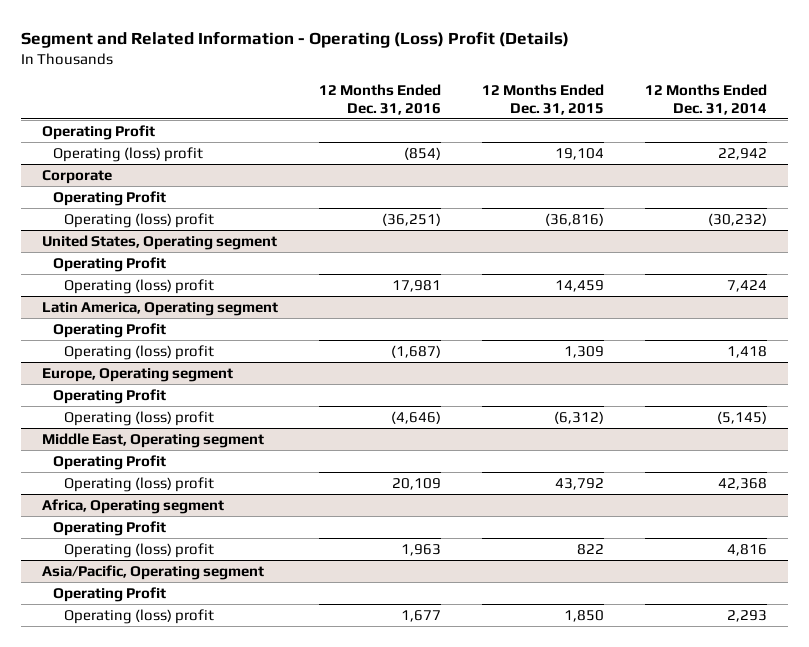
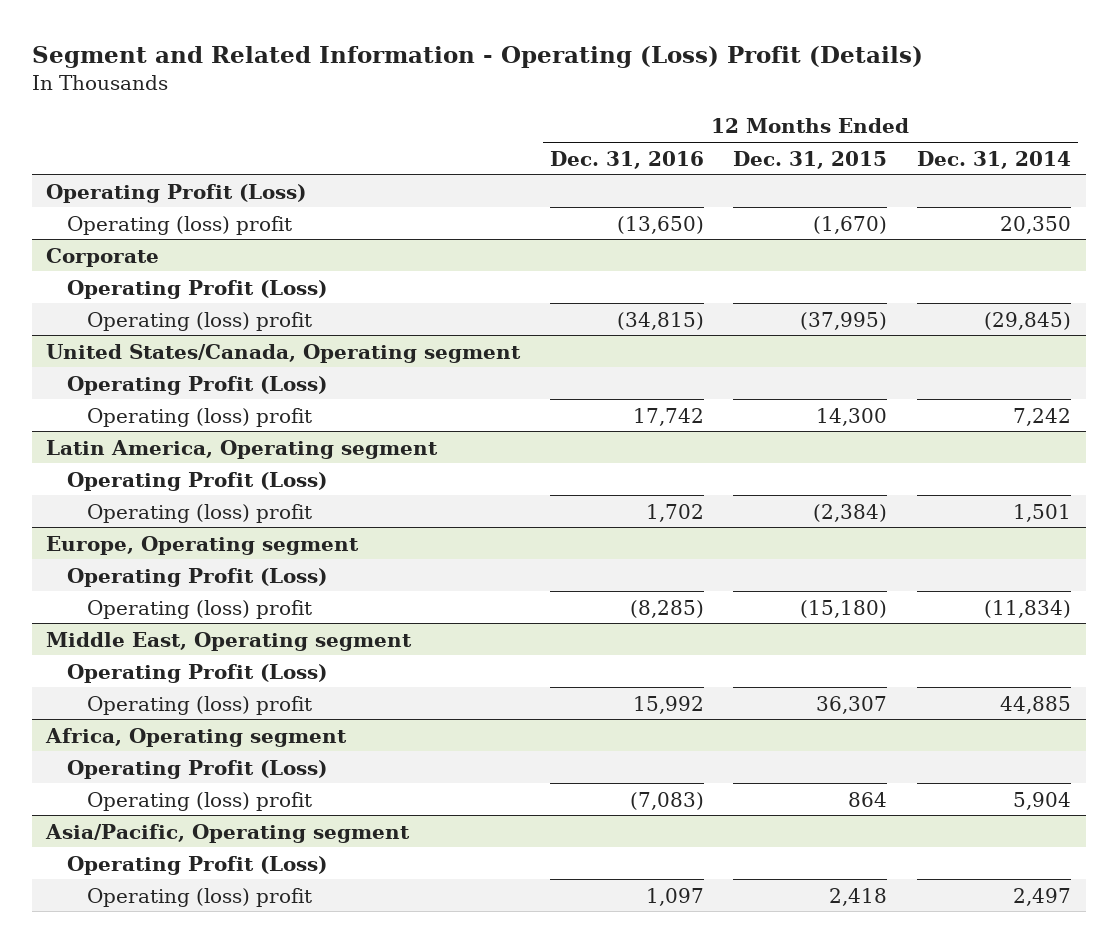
[41,124,155,140] Operating Profit -> [46,183,307,203] Operating Profit (Loss)
[404,146,442,160] (854) -> [616,215,704,234] (13,650)
[555,147,605,160] 19,104 -> [813,215,888,234] (1,670)
[718,147,768,160] 22,942 -> [999,215,1071,234] 20,350
[53,190,167,206] Operating Profit -> [66,279,327,299] Operating Profit (Loss)
[382,212,442,226] (36,251) -> [616,311,704,330] (34,815)
[545,212,605,226] (36,816) -> [800,311,888,330] (37,995)
[708,212,768,226] (30,232) -> [983,311,1071,330] (29,845)
[41,234,277,250] United States, Operating segment -> [46,343,522,363] United States/Canada, Operating segment
[53,256,167,272] Operating Profit -> [66,375,327,395] Operating Profit (Loss)
[392,279,442,292] 17,981 -> [632,407,704,426] 17,742
[555,279,605,292] 14,459 -> [816,407,888,426] 14,300
[727,279,768,292] 7,424 -> [1012,407,1071,426] 7,242
[53,322,167,338] Operating Profit -> [66,471,327,491] Operating Profit (Loss)
[391,344,442,358] (1,687) -> [645,503,704,522] 1,702
[564,345,605,358] 1,309 -> [813,503,888,522] (2,384)
[727,345,768,358] 1,418 -> [1012,503,1071,522] 1,501
[53,388,167,404] Operating Profit -> [66,567,327,587] Operating Profit (Loss)
[391,410,442,424] (4,646) -> [629,599,704,618] (8,285)
[554,410,605,424] (6,312) -> [800,599,888,618] (15,180)
[717,410,768,424] (5,145) -> [983,599,1071,618] (11,834)
[53,454,167,470] Operating Profit -> [66,663,327,683] Operating Profit (Loss)
[392,477,442,490] 20,109 -> [632,695,704,714] 15,992
[555,477,605,490] 43,792 -> [816,695,888,714] 36,307
[718,477,768,490] 42,368 -> [999,695,1071,714] 44,885
[53,520,167,536] Operating Profit -> [66,759,327,779] Operating Profit (Loss)
[401,543,442,556] 1,963 -> [629,791,704,810] (7,083)
[577,543,605,555] 822 -> [848,791,888,807] 864
[727,543,768,556] 4,816 -> [1012,791,1071,810] 5,904
[53,586,167,602] Operating Profit -> [66,855,327,875] Operating Profit (Loss)
[401,609,442,622] 1,677 -> [645,887,704,906] 1,097
[564,609,605,622] 1,850 -> [829,887,888,906] 2,418
[727,609,768,622] 2,293 -> [1012,887,1071,906] 2,497

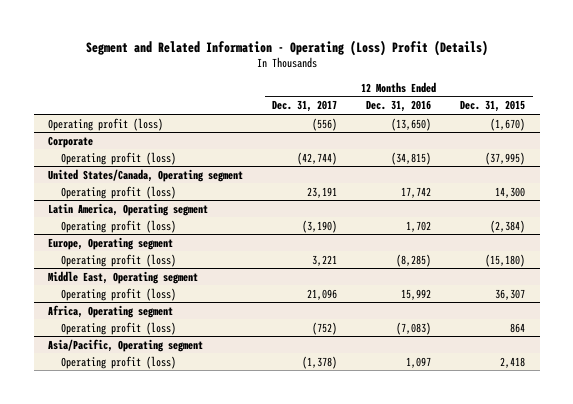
[916,150,1071,169] Dec. 31, 2014 -> none
none -> [272,100,338,113] Dec. 31, 2017
[46,183,307,203] Operating Profit (Loss) -> none
[66,215,292,235] Operating (loss) profit -> [48,117,164,131] Operating profit (loss)
[66,279,327,299] Operating Profit (Loss) -> none
[87,311,313,331] Operating (loss) profit -> [61,151,177,165] Operating profit (loss)
[66,375,327,395] Operating Profit (Loss) -> none
[87,407,313,427] Operating (loss) profit -> [61,185,177,199] Operating profit (loss)
[66,471,327,491] Operating Profit (Loss) -> none
[87,503,313,523] Operating (loss) profit -> [61,219,177,233] Operating profit (loss)
[66,567,327,587] Operating Profit (Loss) -> none
[87,599,313,619] Operating (loss) profit -> [61,253,177,267] Operating profit (loss)
[66,663,327,683] Operating Profit (Loss) -> none
[87,695,313,715] Operating (loss) profit -> [61,287,177,301] Operating profit (loss)
[66,759,327,779] Operating Profit (Loss) -> none
[87,791,313,811] Operating (loss) profit -> [61,321,177,335] Operating profit (loss)
[66,855,327,875] Operating Profit (Loss) -> none
[87,887,313,907] Operating (loss) profit -> [61,355,177,369] Operating profit (loss)

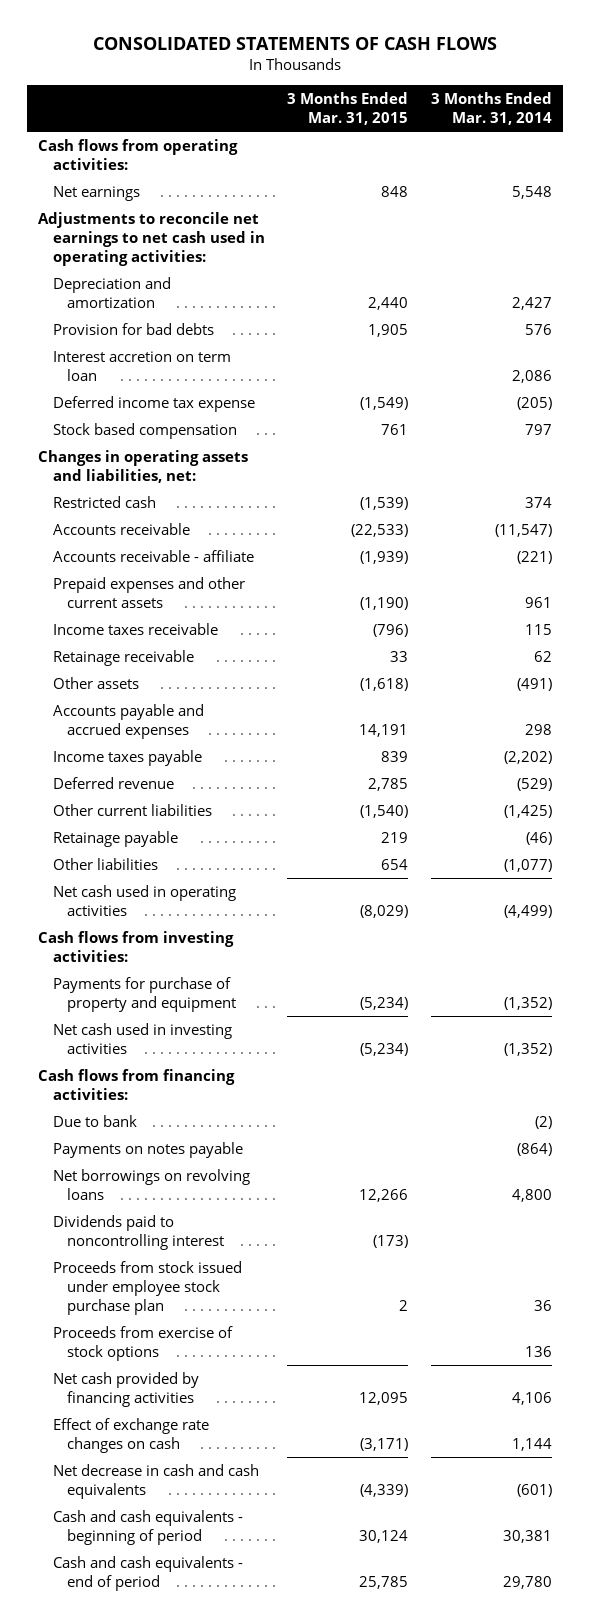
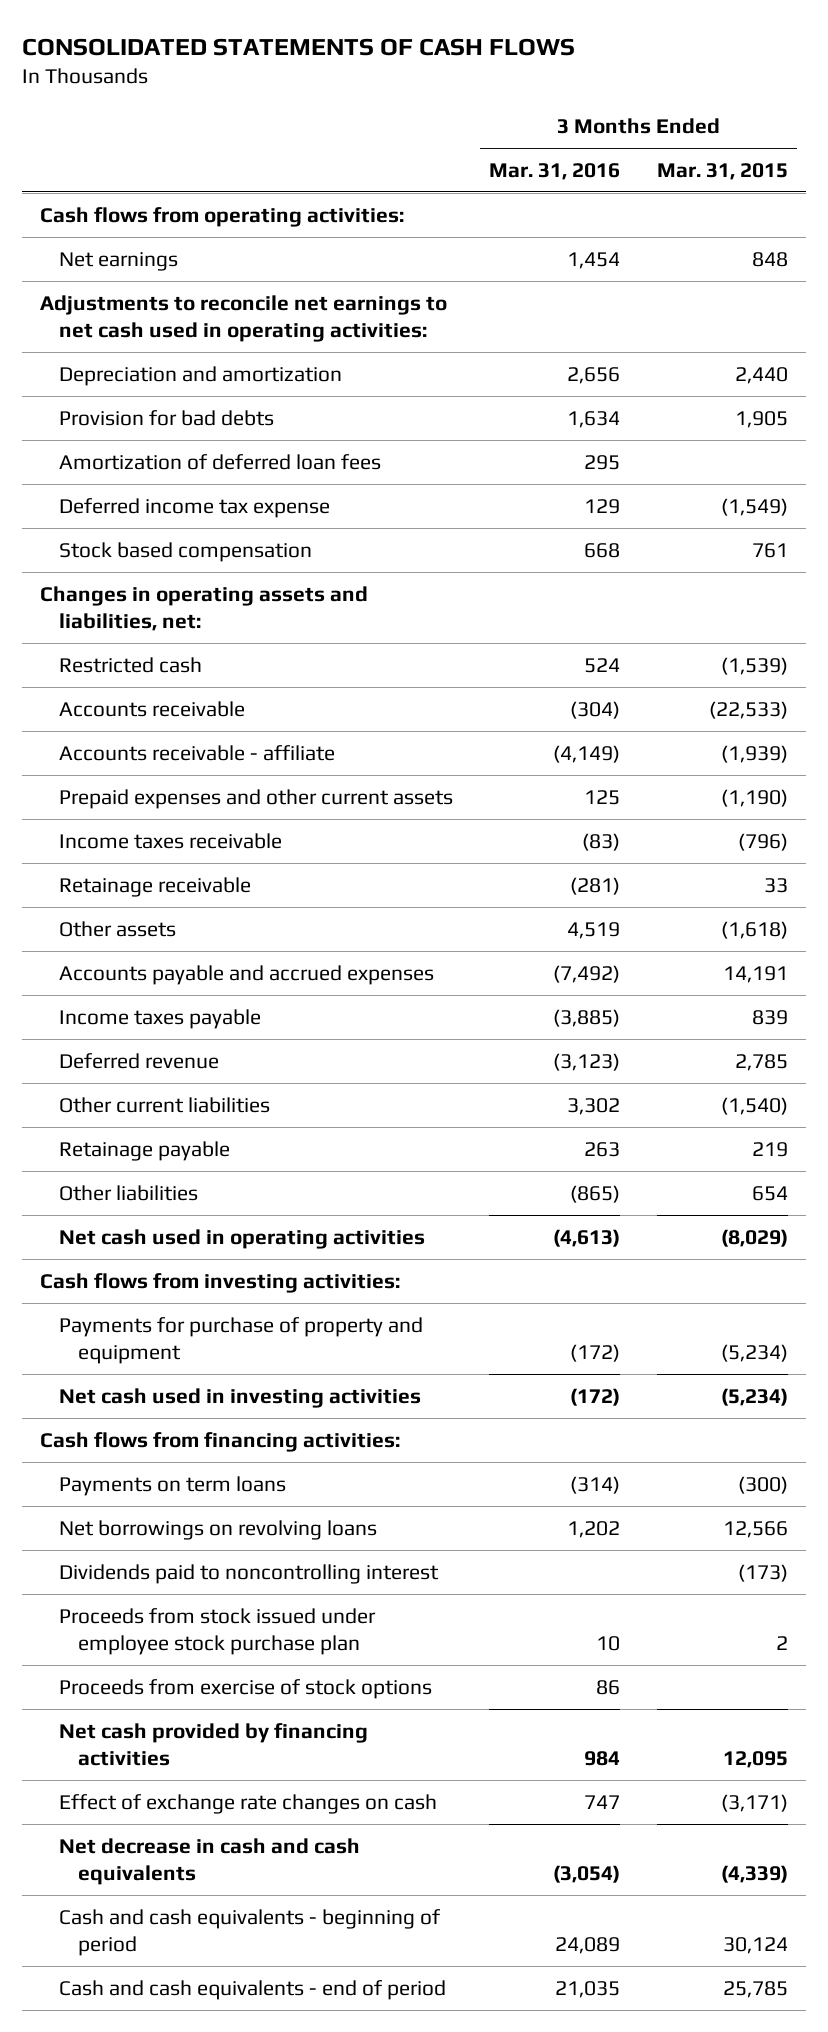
[430,92,552,125] 3 Months Ended Mar. 31, 2014 -> none
none -> [489,162,621,180] Mar. 31, 2016
[52,350,231,381] Interest accretion on term loan -> none
none -> [59,453,382,470] Amortization of deferred loan fees
[52,1114,137,1127] Due to bank -> none
[52,1141,243,1158] Payments on notes payable -> none
none -> [59,1475,287,1496] Payments on term loans
[359,1188,409,1202] 12,266 -> [722,1520,788,1538] 12,566

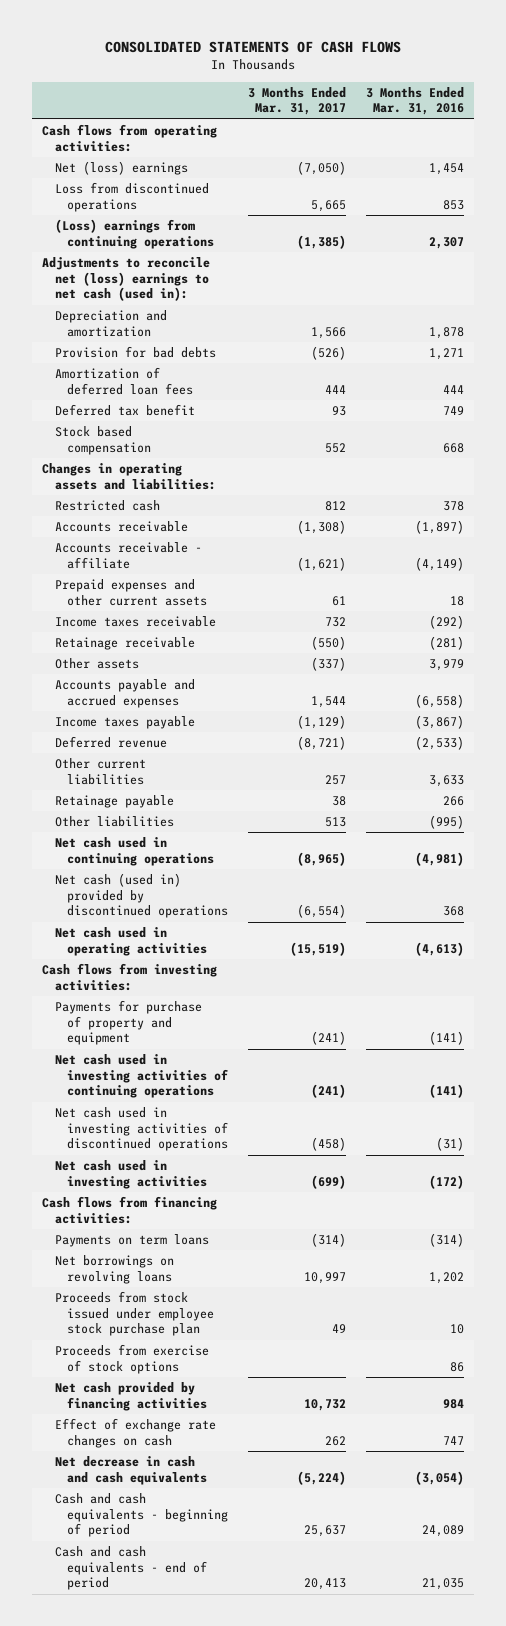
[656,162,788,180] Mar. 31, 2015 -> none
none -> [247,86,346,116] 3 Months Ended Mar. 31, 2017
[59,251,179,271] Net earnings -> [54,161,188,176] Net (loss) earnings
none -> [54,182,209,212] Loss from discontinued operations
none -> [54,219,215,249] (Loss) earnings from continuing operations
[39,294,447,342] Adjustments to reconcile net earnings to net cash used in operating activities: -> [42,257,211,302] Adjustments to reconcile net (loss) earnings to net cash (used in):
[567,366,621,384] 2,656 -> [428,326,464,339] 1,878
[567,410,621,428] 1,634 -> [428,348,464,361] 1,271
[584,454,621,470] 295 -> [442,384,464,394] 444
[59,497,331,518] Deferred income tax expense -> [54,404,195,417] Deferred tax benefit
[584,498,621,514] 129 -> [442,406,464,416] 749
[39,585,368,631] Changes in operating assets and liabilities, net: -> [42,463,216,490] Changes in operating assets and liabilities:
[584,657,621,673] 524 -> [442,501,464,512] 378
[570,700,621,719] (304) -> [414,520,464,535] (1,897)
[584,789,621,805] 125 -> [449,595,464,606] 18
[582,832,621,851] (83) -> [428,615,464,630] (292)
[567,921,621,939] 4,519 -> [428,659,464,672] 3,979
[553,964,621,983] (7,492) -> [414,693,464,708] (6,558)
[553,1008,621,1027] (3,885) -> [414,715,464,730] (3,867)
[553,1052,621,1071] (3,123) -> [414,736,464,751] (2,533)
[567,1097,621,1115] 3,302 -> [428,774,464,787] 3,633
[584,1141,621,1157] 263 -> [442,796,464,807] 266
[570,1184,621,1203] (865) -> [428,815,464,830] (995)
none -> [54,837,215,866] Net cash used in continuing operations
none -> [54,873,229,919] Net cash (used in) provided by discontinued operations
[570,1343,621,1362] (172) -> [428,1031,464,1046] (141)
none -> [54,1054,229,1099] Net cash used in investing activities of continuing operations
none -> [54,1107,229,1152] Net cash used in investing activities of discontinued operations
[59,1563,440,1584] Dividends paid to noncontrolling interest -> none

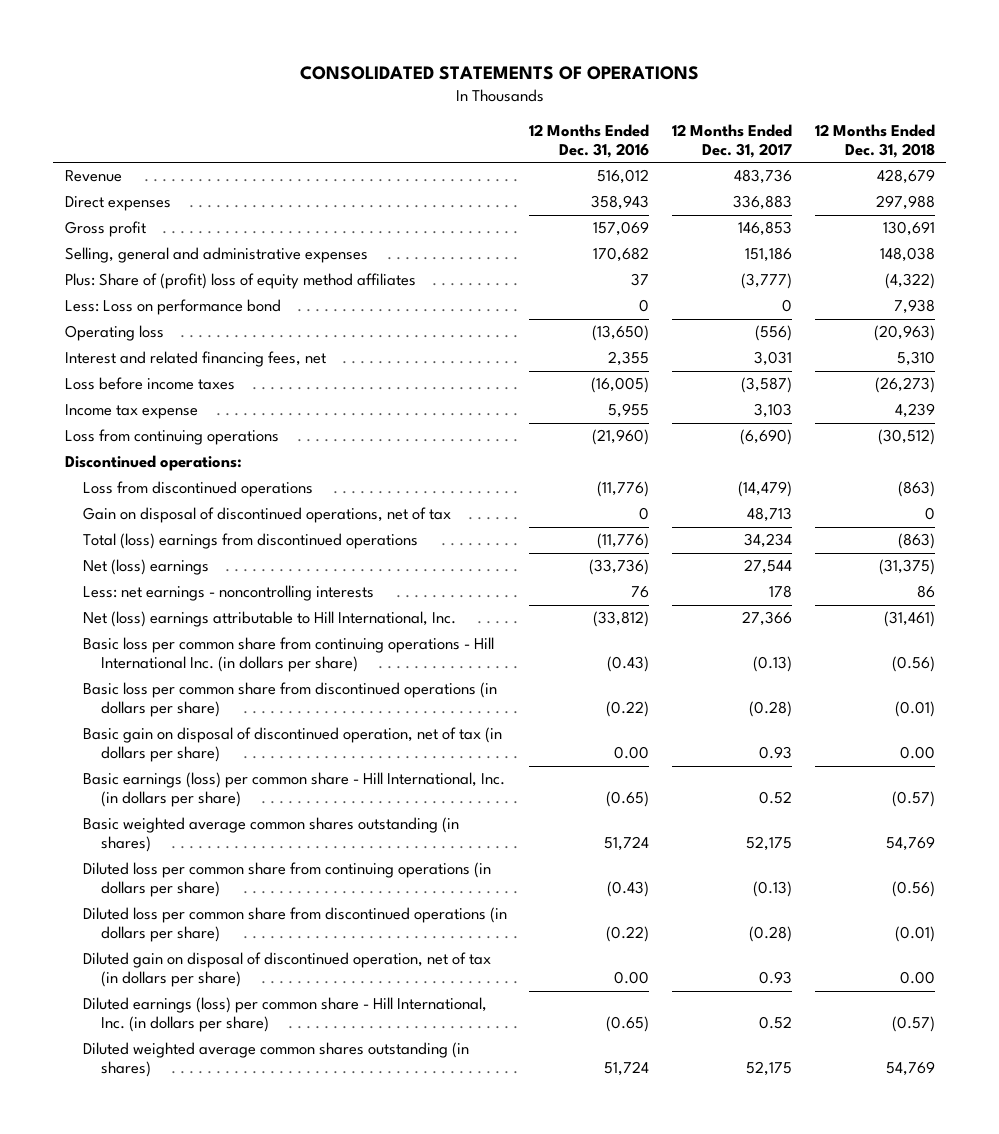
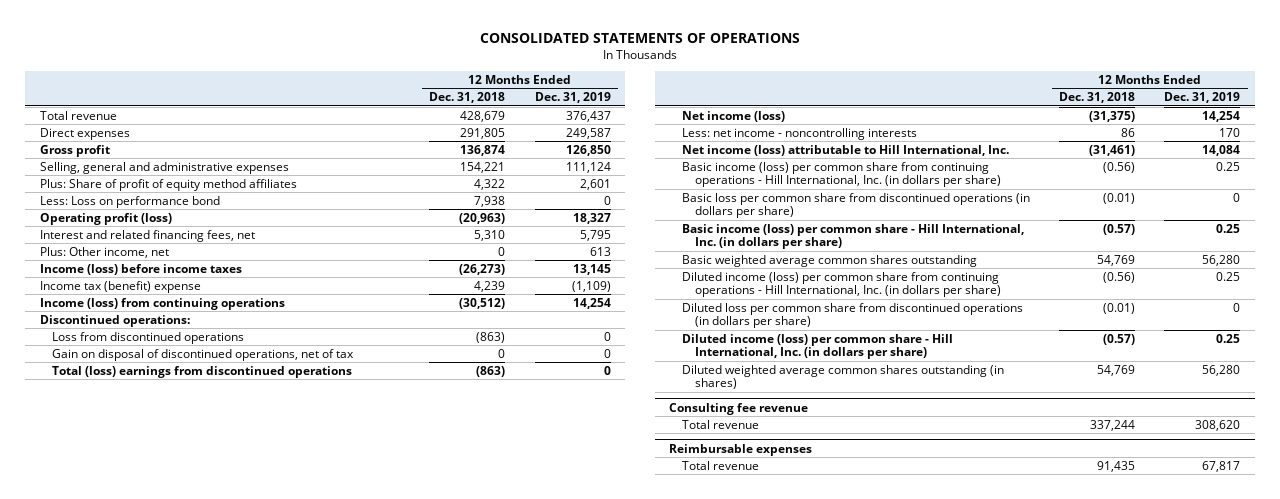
[529,123,650,158] 12 Months Ended Dec. 31, 2016 -> none
[672,123,793,158] 12 Months Ended Dec. 31, 2017 -> none
none -> [534,92,611,104] Dec. 31, 2019
[64,170,122,183] Revenue -> [39,110,117,120] Total revenue
[875,195,935,211] 297,988 -> [460,127,506,139] 291,805
[882,221,935,237] 130,691 -> [460,144,506,156] 136,874
[879,247,935,263] 148,038 -> [460,161,506,173] 154,221
[64,273,416,290] Plus: Share of (profit) loss of equity method affiliates -> [39,178,297,191] Plus: Share of profit of equity method affiliates
[884,273,935,290] (4,322) -> [474,178,506,190] 4,322
[64,325,164,342] Operating loss -> [39,212,172,225] Operating profit (loss)
none -> [39,246,169,258] Plus: Other income, net
[64,377,235,391] Loss before income taxes -> [39,263,242,275] Income (loss) before income taxes
[64,404,198,420] Income tax expense -> [39,280,201,293] Income tax (benefit) expense
[64,429,279,446] Loss from continuing operations -> [39,297,285,310] Income (loss) from continuing operations
[82,559,209,576] Net (loss) earnings -> [681,110,785,122] Net income (loss)
[82,585,374,602] Less: net earnings - noncontrolling interests -> [681,127,917,140] Less: net income - noncontrolling interests
[82,611,456,628] Net (loss) earnings attributable to Hill International, Inc. -> [681,144,1009,156] Net income (loss) attributable to Hill International, Inc.
[82,637,494,673] Basic loss per common share from continuing operations - Hill International Inc. (in dollars per share) -> [681,161,1001,188] Basic income (loss) per common share from continuing operations - Hill International, Inc. (in dollars per share)
[82,727,502,763] Basic gain on disposal of discontinued operation, net of tax (in dollars per share) -> none
[82,772,505,808] Basic earnings (loss) per common share - Hill International, Inc. (in dollars per share) -> [681,223,1024,250] Basic income (loss) per common share - Hill International, Inc. (in dollars per share)
[82,817,459,853] Basic weighted average common shares outstanding (in shares) -> [681,254,977,267] Basic weighted average common shares outstanding
[82,862,491,898] Diluted loss per common share from continuing operations (in dollars per share) -> [681,271,1001,298] Diluted income (loss) per common share from continuing operations - Hill International, Inc. (in dollars per share)
[82,952,491,988] Diluted gain on disposal of discontinued operation, net of tax (in dollars per share) -> none
[82,997,487,1033] Diluted earnings (loss) per common share - Hill International, Inc. (in dollars per share) -> [681,333,953,360] Diluted income (loss) per common share - Hill International, Inc. (in dollars per share)
none -> [669,402,809,415] Consulting fee revenue
none -> [681,419,759,429] Total revenue
none -> [669,443,813,456] Reimbursable expenses
none -> [681,460,759,470] Total revenue

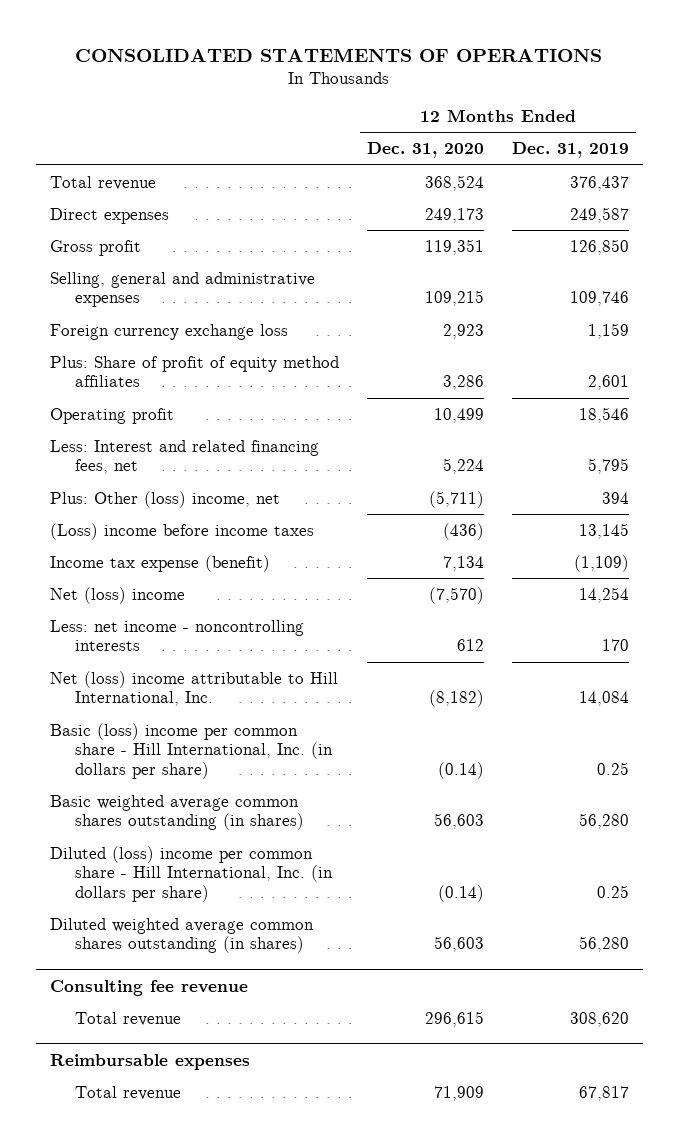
[429,92,506,104] Dec. 31, 2018 -> none
none -> [366,142,484,159] Dec. 31, 2020
[565,161,611,173] 111,124 -> [569,291,629,307] 109,746
none -> [50,323,289,340] Foreign currency exchange loss
[39,195,220,208] Less: Loss on performance bond -> none
[39,297,285,310] Income (loss) from continuing operations -> none
[39,314,190,327] Discontinued operations: -> none
[52,331,245,344] Loss from discontinued operations -> none
[52,348,355,361] Gain on disposal of discontinued operations, net of tax -> none
[52,365,353,378] Total (loss) earnings from discontinued operations -> none
[39,212,172,225] Operating profit (loss) -> [50,407,175,424] Operating profit
[572,212,611,224] 18,327 -> [578,406,629,423] 18,546
[39,229,255,242] Interest and related financing fees, net -> [50,439,320,475] Less: Interest and related financing fees, net
[39,246,169,258] Plus: Other income, net -> [50,490,281,508] Plus: Other (loss) income, net
[589,246,611,256] 613 -> [601,491,629,504] 394
[39,263,242,275] Income (loss) before income taxes -> [50,522,315,540] (Loss) income before income taxes
[39,280,201,293] Income tax (benefit) expense -> [50,554,271,572] Income tax expense (benefit)
[681,110,785,122] Net income (loss) -> [50,586,186,604] Net (loss) income
[681,161,1001,188] Basic income (loss) per common share from continuing operations - Hill International, Inc. (in dollars per share) -> none
[681,192,1030,219] Basic loss per common share from discontinued operations (in dollars per share) -> none
[681,271,1001,298] Diluted income (loss) per common share from continuing operations - Hill International, Inc. (in dollars per share) -> none
[681,302,1023,329] Diluted loss per common share from discontinued operations (in dollars per share) -> none
[681,144,1009,156] Net income (loss) attributable to Hill International, Inc. -> [50,670,339,707] Net (loss) income attributable to Hill International, Inc.
[681,223,1024,250] Basic income (loss) per common share - Hill International, Inc. (in dollars per share) -> [50,722,334,779] Basic (loss) income per common share - Hill International, Inc. (in dollars per share)
[681,254,977,267] Basic weighted average common shares outstanding -> [50,794,305,831] Basic weighted average common shares outstanding (in shares)
[681,333,953,360] Diluted income (loss) per common share - Hill International, Inc. (in dollars per share) -> [50,845,334,902] Diluted (loss) income per common share - Hill International, Inc. (in dollars per share)

